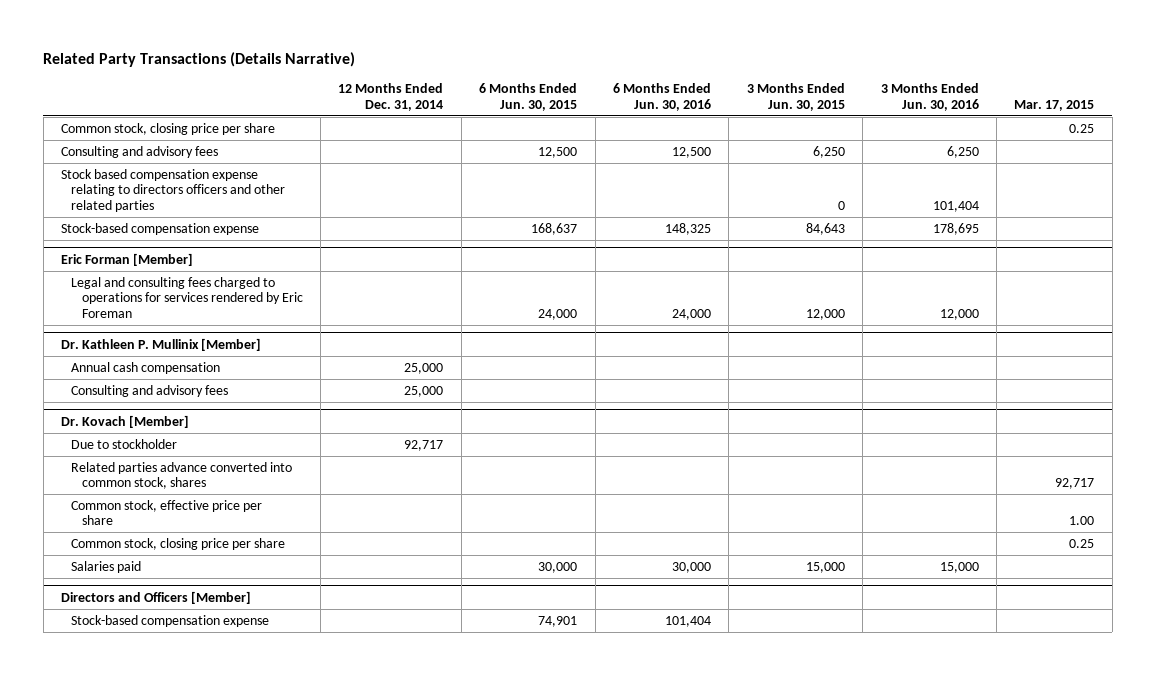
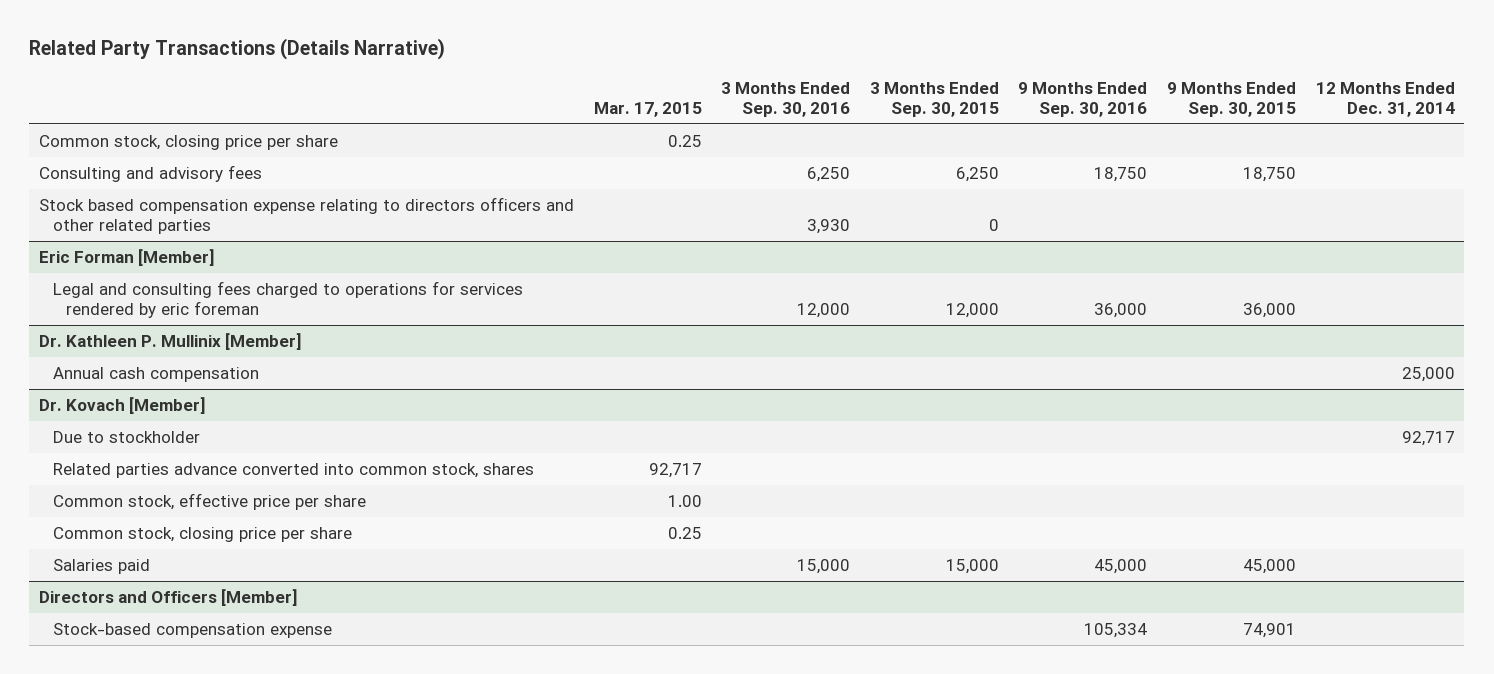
[479,82,578,111] 6 Months Ended Jun. 30, 2015 -> none
[612,82,711,111] 6 Months Ended Jun. 30, 2016 -> none
[746,82,845,111] 3 Months Ended Jun. 30, 2015 -> none
[880,82,979,111] 3 Months Ended Jun. 30, 2016 -> none
none -> [721,81,851,117] 3 Months Ended Sep. 30, 2016
none -> [869,81,999,117] 3 Months Ended Sep. 30, 2015
none -> [1018,81,1148,117] 9 Months Ended Sep. 30, 2016
none -> [1166,81,1296,117] 9 Months Ended Sep. 30, 2015
[60,222,259,235] Stock-based compensation expense -> none
[71,276,303,318] Legal and consulting fees charged to operations for services rendered by Eric Foreman -> [52,280,523,318] Legal and consulting fees charged to operations for services rendered by eric foreman
[71,384,229,397] Consulting and advisory fees -> none

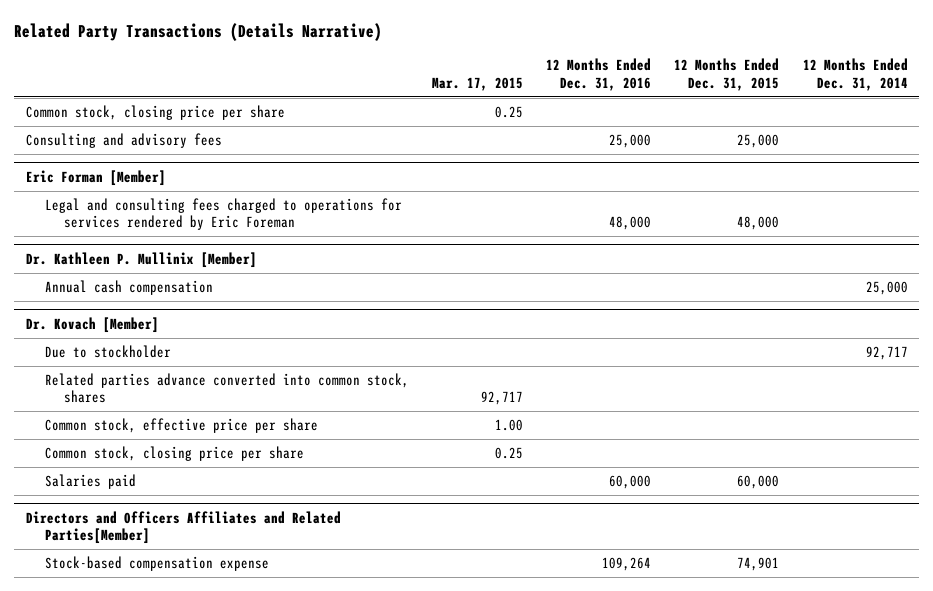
[721,81,851,117] 3 Months Ended Sep. 30, 2016 -> none
[869,81,999,117] 3 Months Ended Sep. 30, 2015 -> none
[1018,81,1148,117] 9 Months Ended Sep. 30, 2016 -> none
[1166,81,1296,117] 9 Months Ended Sep. 30, 2015 -> none
none -> [546,58,652,91] 12 Months Ended Dec. 31, 2016
none -> [674,58,780,91] 12 Months Ended Dec. 31, 2015
[39,196,575,234] Stock based compensation expense relating to directors officers and other related parties -> none
[52,280,523,318] Legal and consulting fees charged to operations for services rendered by eric foreman -> [44,198,402,231] Legal and consulting fees charged to operations for services rendered by Eric Foreman
[39,588,299,606] Directors and Officers [Member] -> [25,510,341,544] Directors and Officers Affiliates and Related Parties[Member]

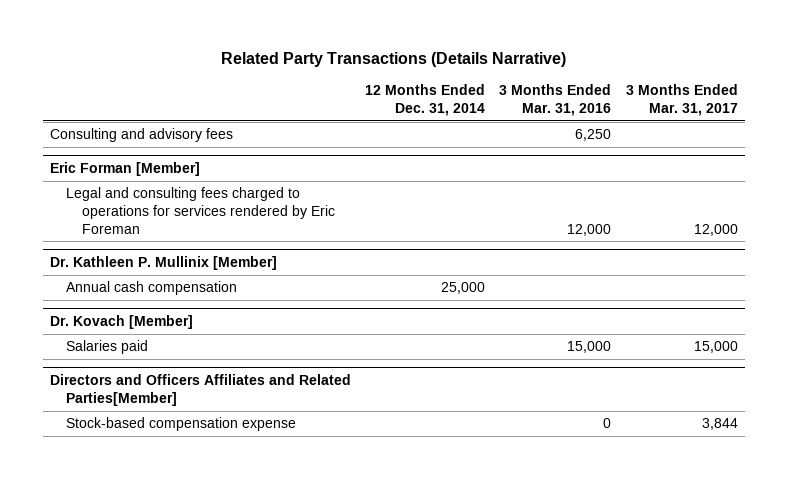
[431,76,523,91] Mar. 17, 2015 -> none
[546,58,652,91] 12 Months Ended Dec. 31, 2016 -> none
[674,58,780,91] 12 Months Ended Dec. 31, 2015 -> none
none -> [499,84,612,116] 3 Months Ended Mar. 31, 2016
none -> [625,84,738,116] 3 Months Ended Mar. 31, 2017
[25,105,285,121] Common stock, closing price per share -> none
[44,345,171,359] Due to stockholder -> none
[44,373,409,404] Related parties advance converted into common stock, shares -> none
[44,418,318,434] Common stock, effective price per share -> none
[44,446,304,462] Common stock, closing price per share -> none

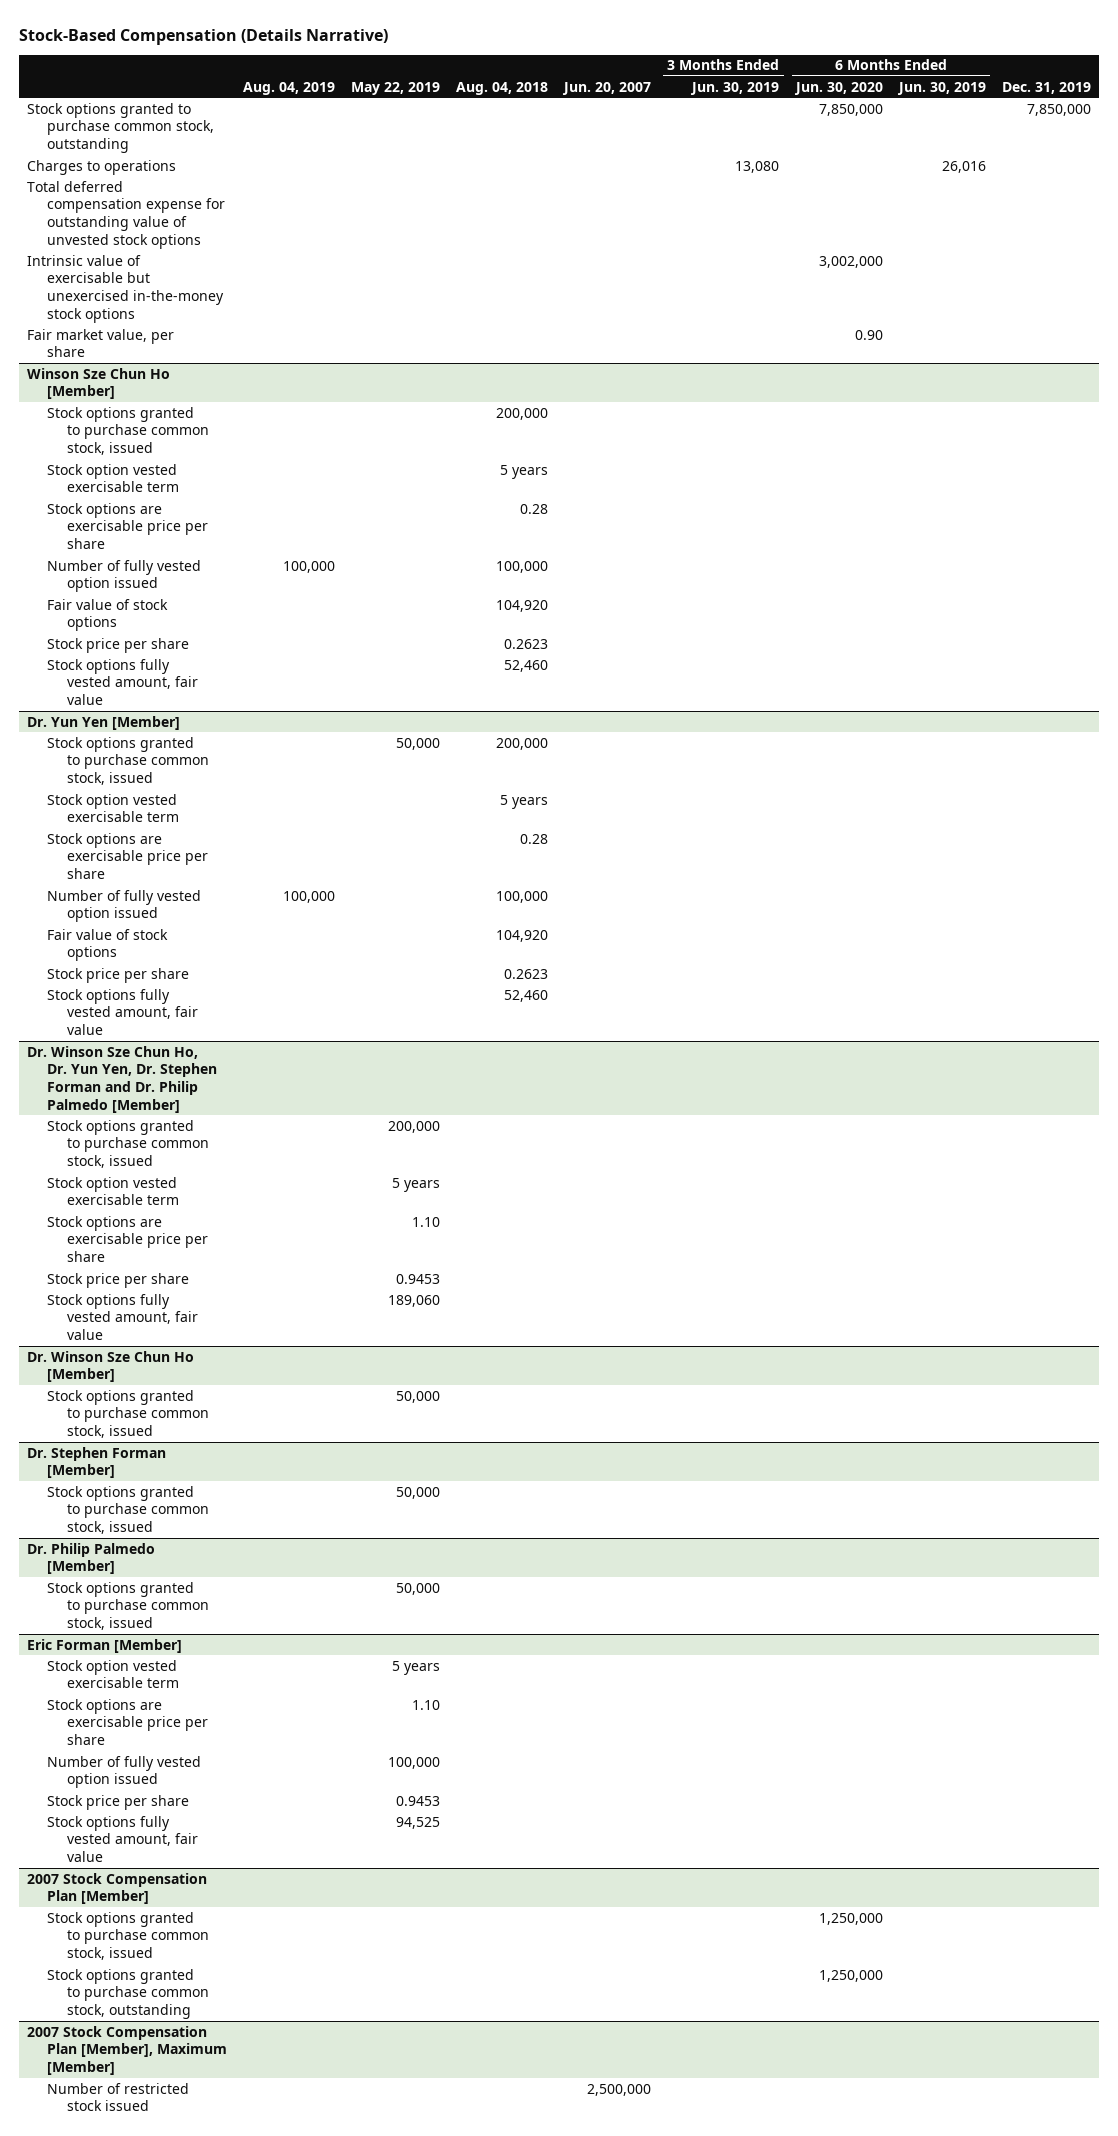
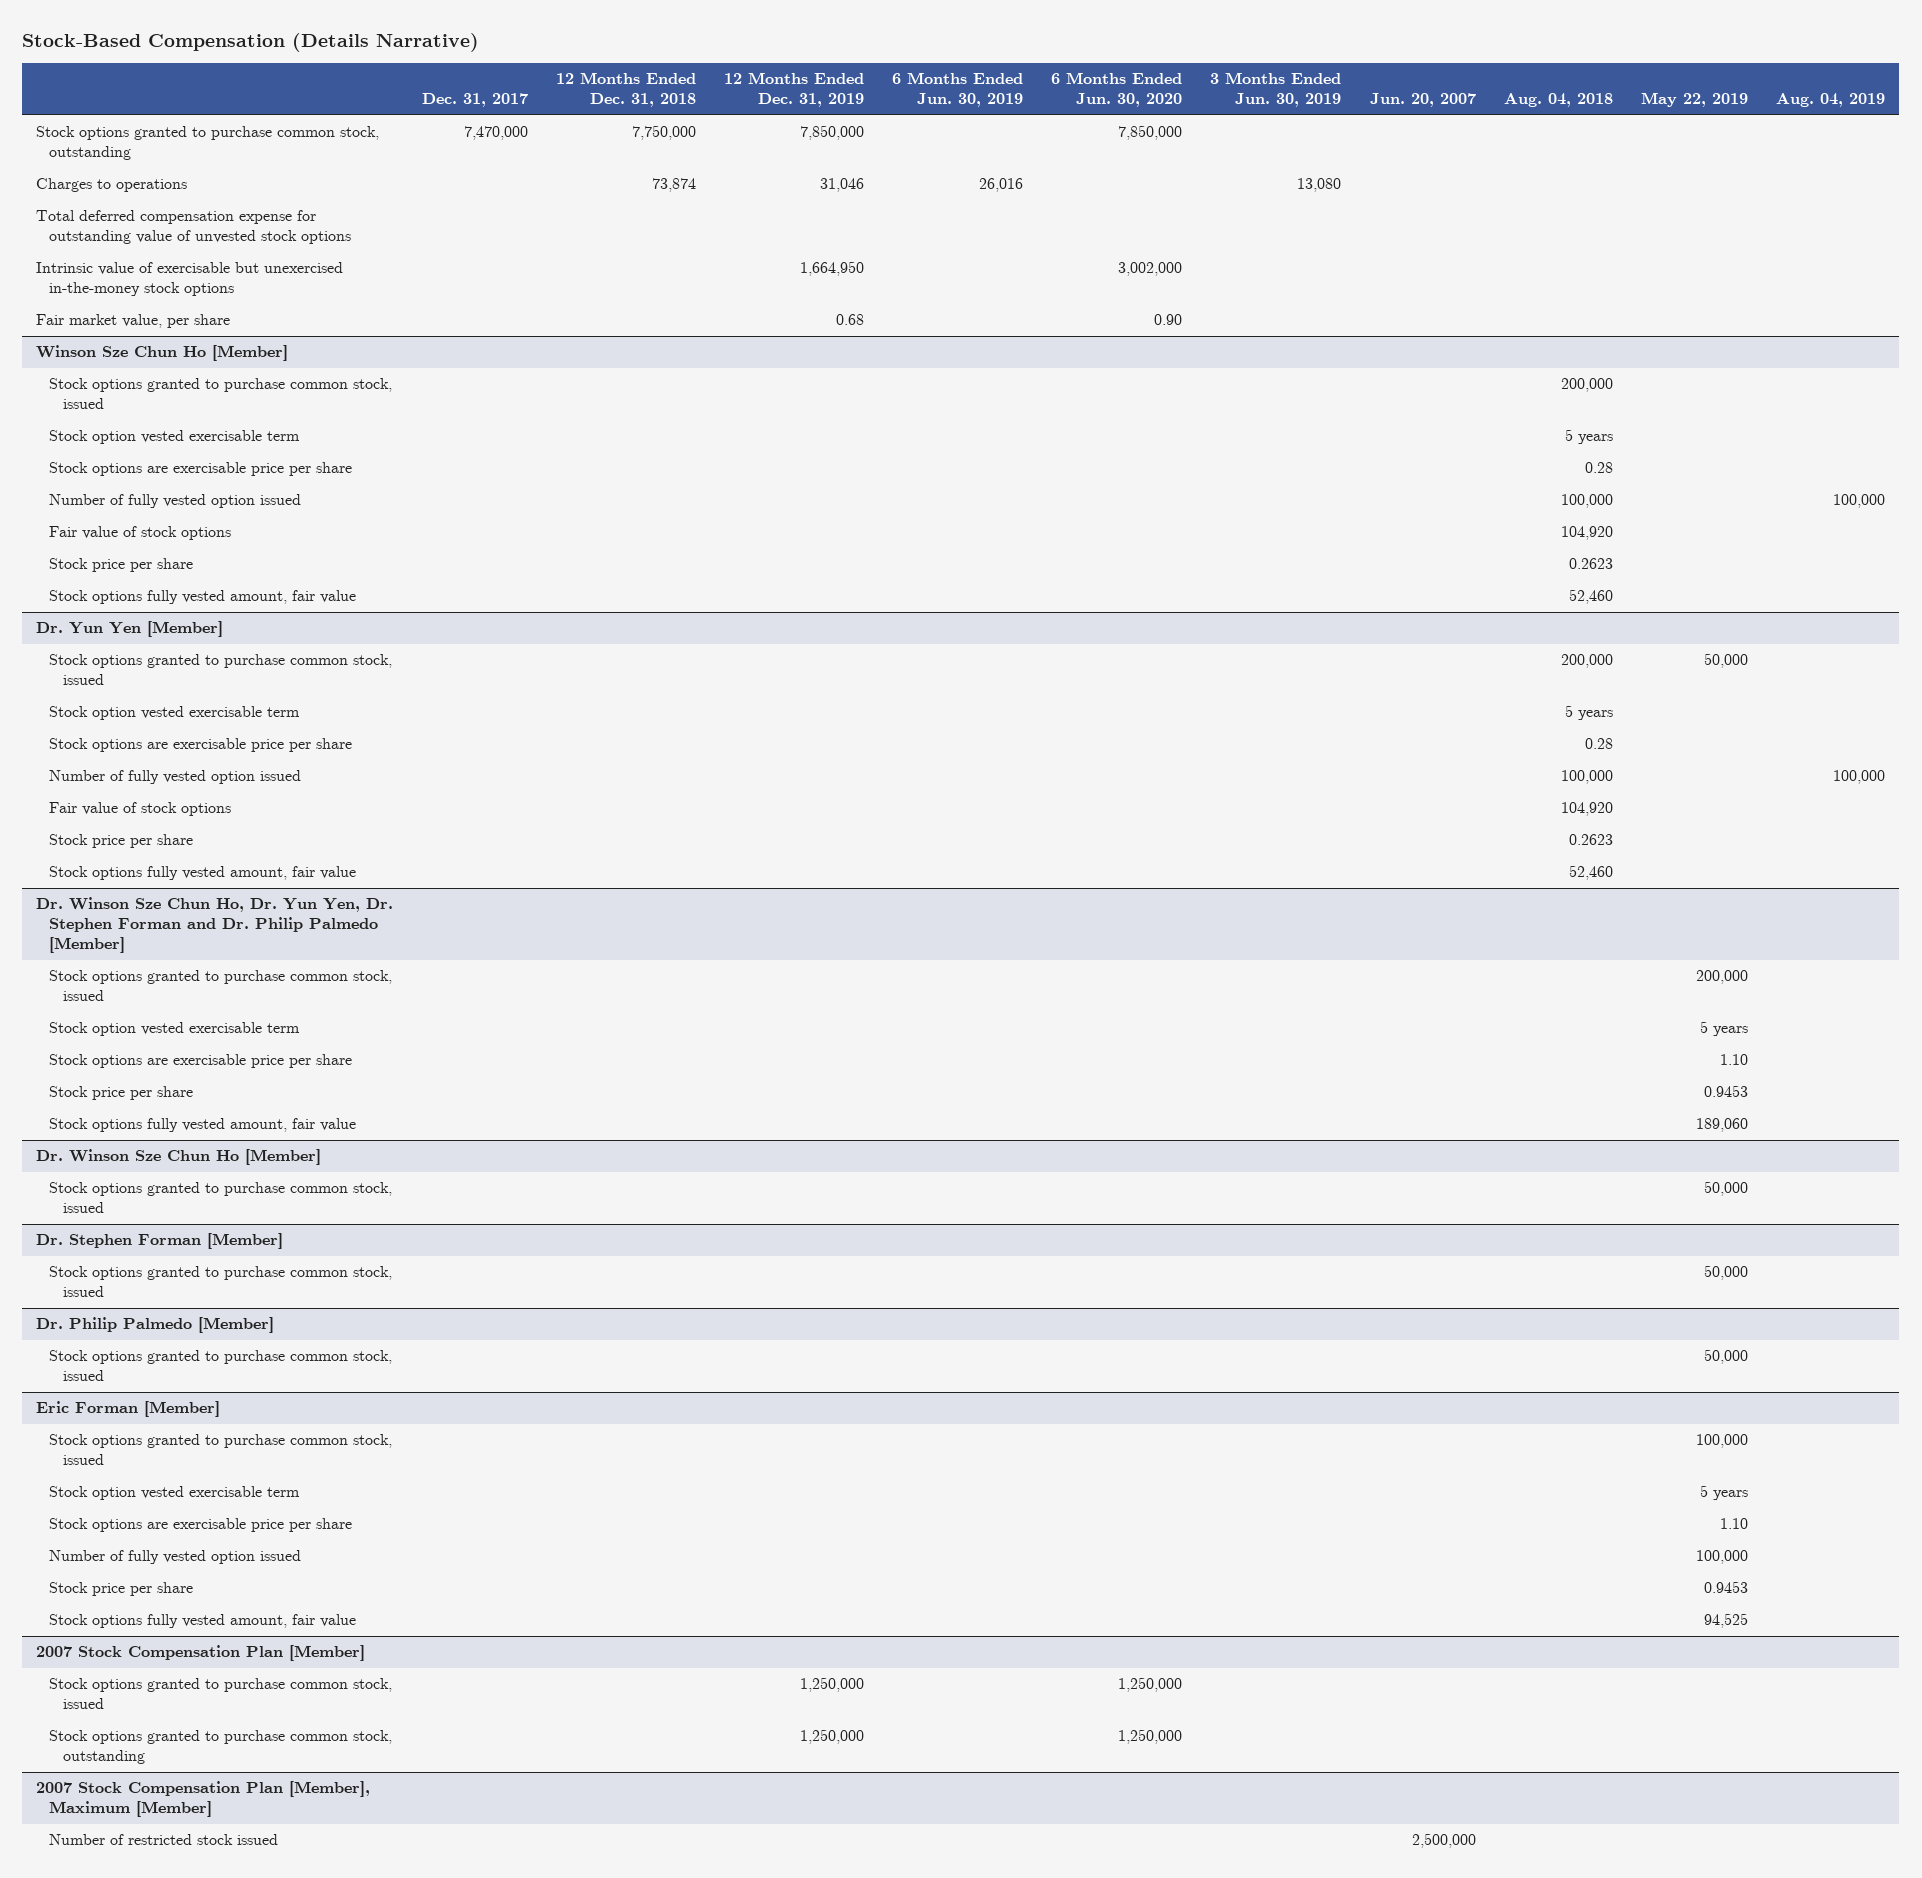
[1001,81,1091,94] Dec. 31, 2019 -> none
none -> [421,93,528,108] Dec. 31, 2017
none -> [555,72,696,108] 12 Months Ended Dec. 31, 2018
none -> [723,72,864,108] 12 Months Ended Dec. 31, 2019
none -> [49,1434,393,1466] Stock options granted to purchase common stock, issued

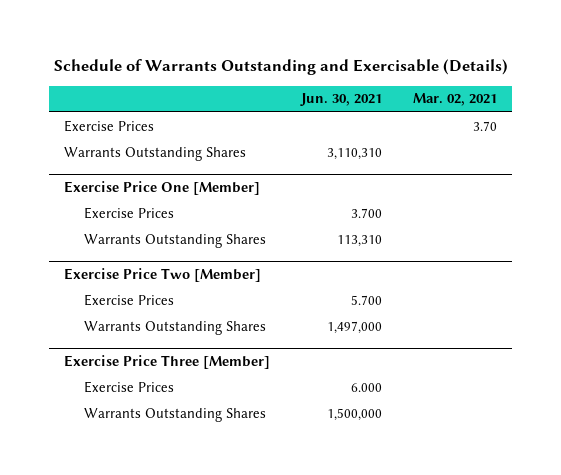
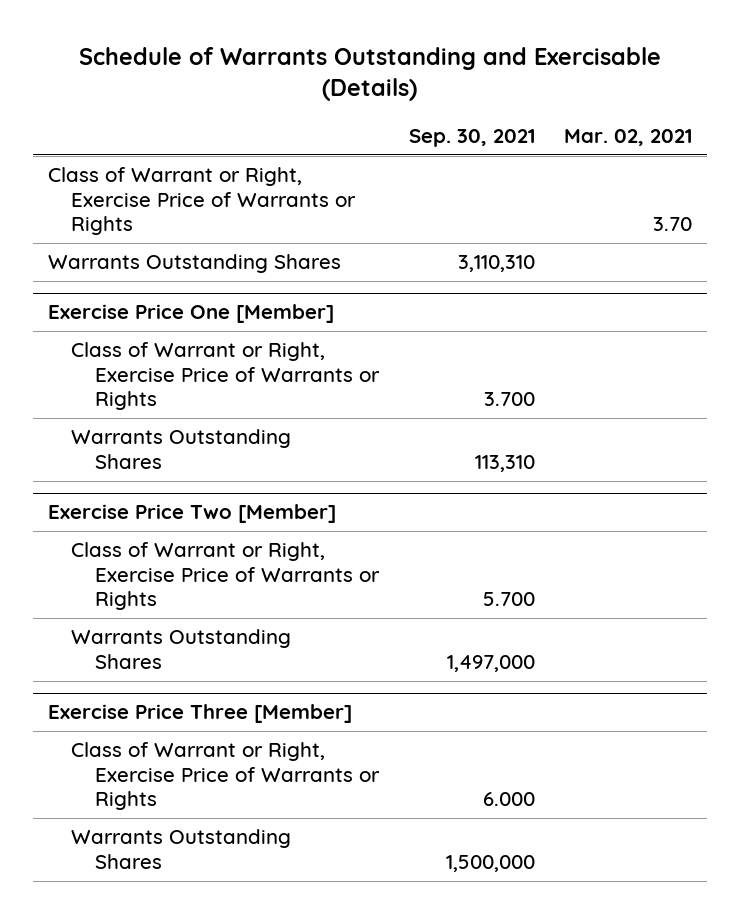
[300,93,383,107] Jun. 30, 2021 -> none
none -> [408,128,535,147] Sep. 30, 2021
[64,119,155,132] Exercise Prices -> [47,167,357,236] Class of Warrant or Right, Exercise Price of Warrants or Rights
[84,206,175,219] Exercise Prices -> [71,342,380,411] Class of Warrant or Right, Exercise Price of Warrants or Rights
[84,293,175,306] Exercise Prices -> [71,542,380,611] Class of Warrant or Right, Exercise Price of Warrants or Rights
[84,380,175,393] Exercise Prices -> [71,742,380,811] Class of Warrant or Right, Exercise Price of Warrants or Rights

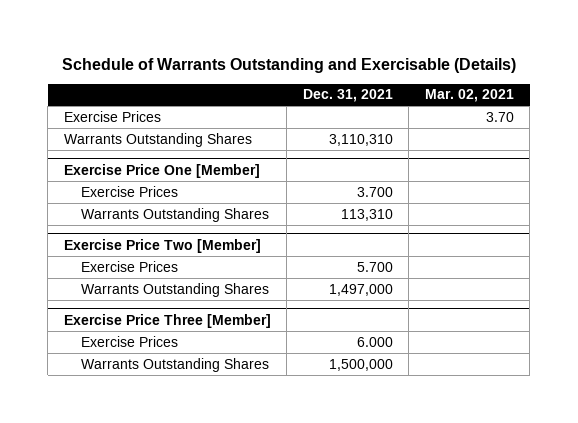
[408,128,535,147] Sep. 30, 2021 -> none
none -> [302,89,393,103] Dec. 31, 2021
[47,167,357,236] Class of Warrant or Right, Exercise Price of Warrants or Rights -> [63,110,161,122] Exercise Prices
[71,342,380,411] Class of Warrant or Right, Exercise Price of Warrants or Rights -> [81,185,179,197] Exercise Prices
[71,542,380,611] Class of Warrant or Right, Exercise Price of Warrants or Rights -> [81,260,179,272] Exercise Prices
[71,742,380,811] Class of Warrant or Right, Exercise Price of Warrants or Rights -> [81,335,179,347] Exercise Prices

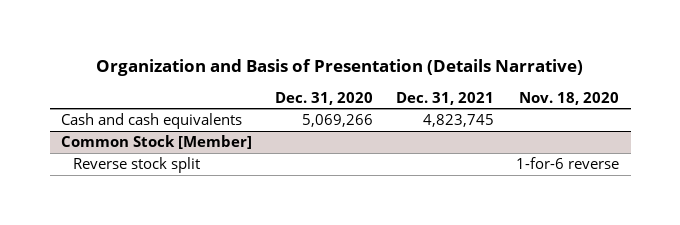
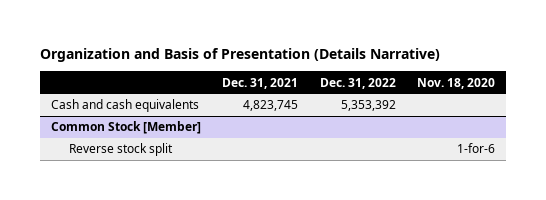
[274,91,373,105] Dec. 31, 2020 -> none
none -> [319,77,396,89] Dec. 31, 2022
[516,156,620,169] 1-for-6 reverse -> [457,143,496,154] 1-for-6

